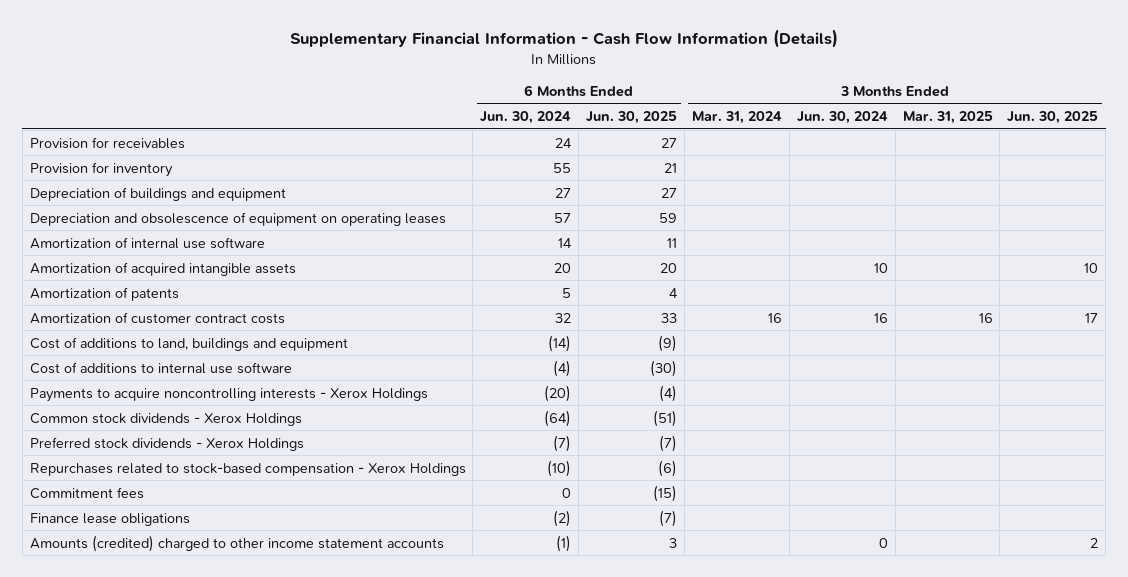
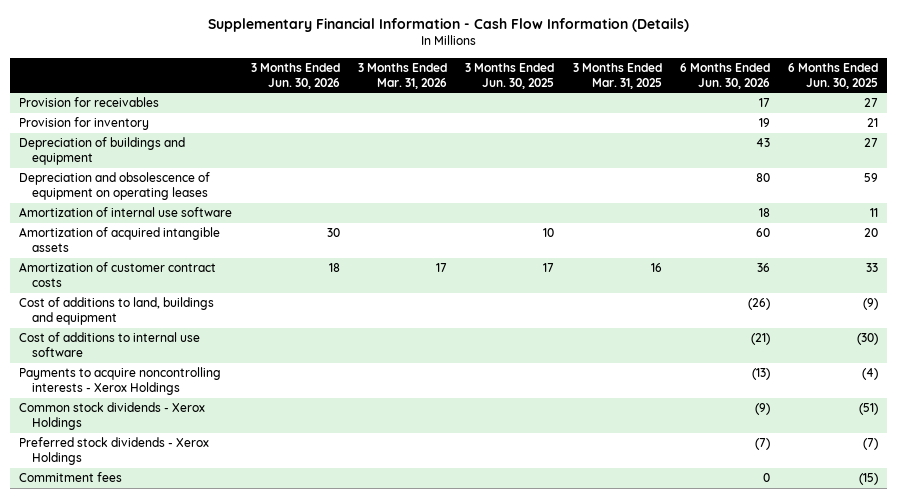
[480,110,572,124] Jun. 30, 2024 -> none
[691,110,782,124] Mar. 31, 2024 -> none
[796,110,888,124] Jun. 30, 2024 -> none
none -> [250,62,340,89] 3 Months Ended Jun. 30, 2026
none -> [357,62,447,89] 3 Months Ended Mar. 31, 2026
none -> [679,62,770,89] 6 Months Ended Jun. 30, 2026
[29,286,179,301] Amortization of patents -> none
[29,462,466,476] Repurchases related to stock-based compensation - Xerox Holdings -> none
[29,512,190,526] Finance lease obligations -> none
[29,534,444,552] Amounts (credited) charged to other income statement accounts -> none

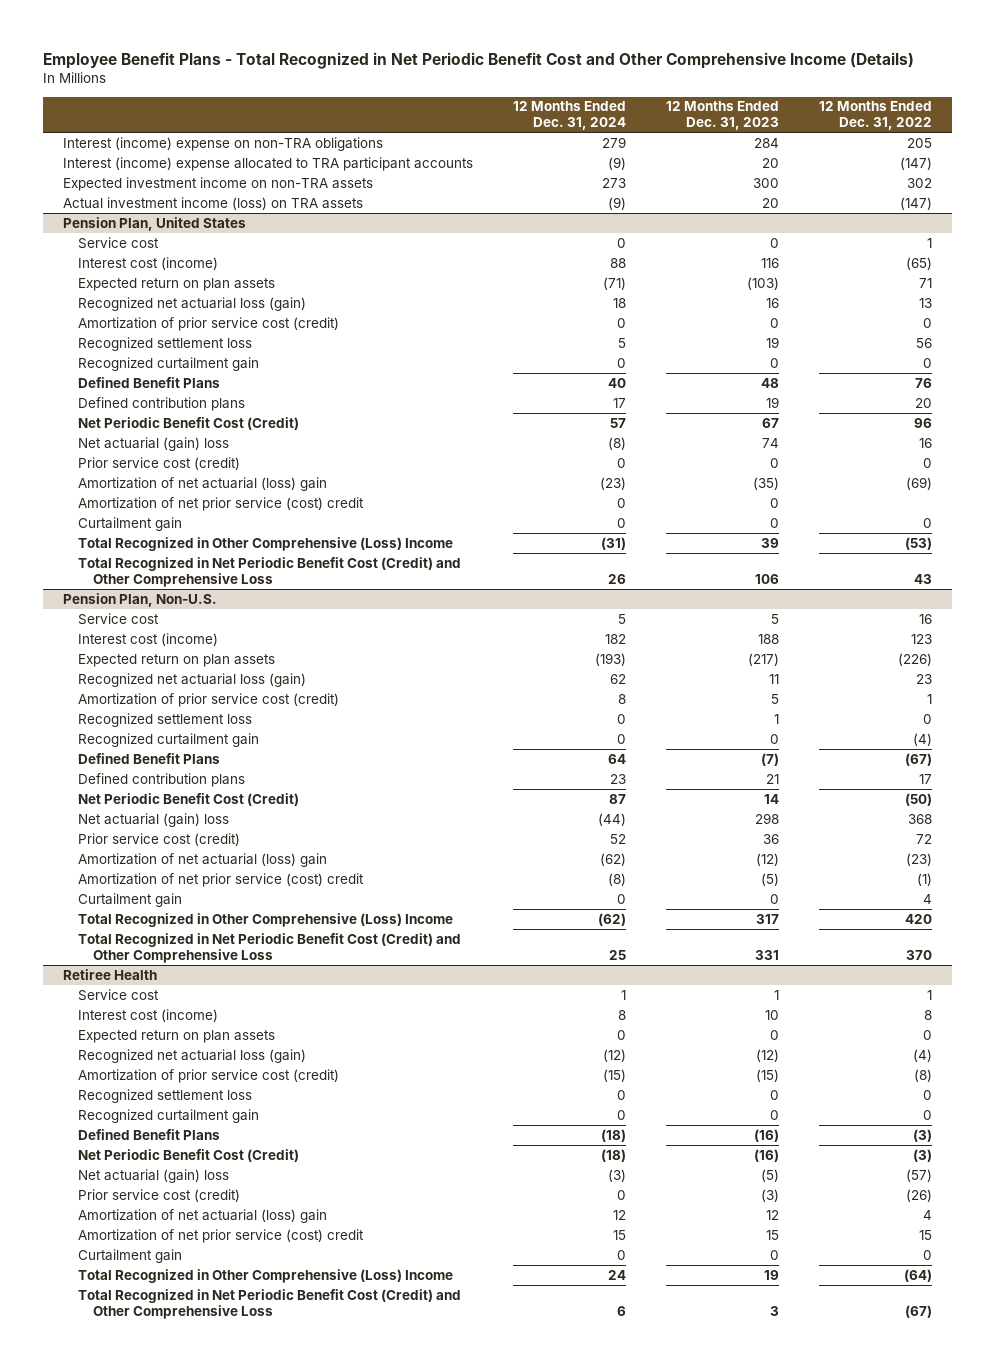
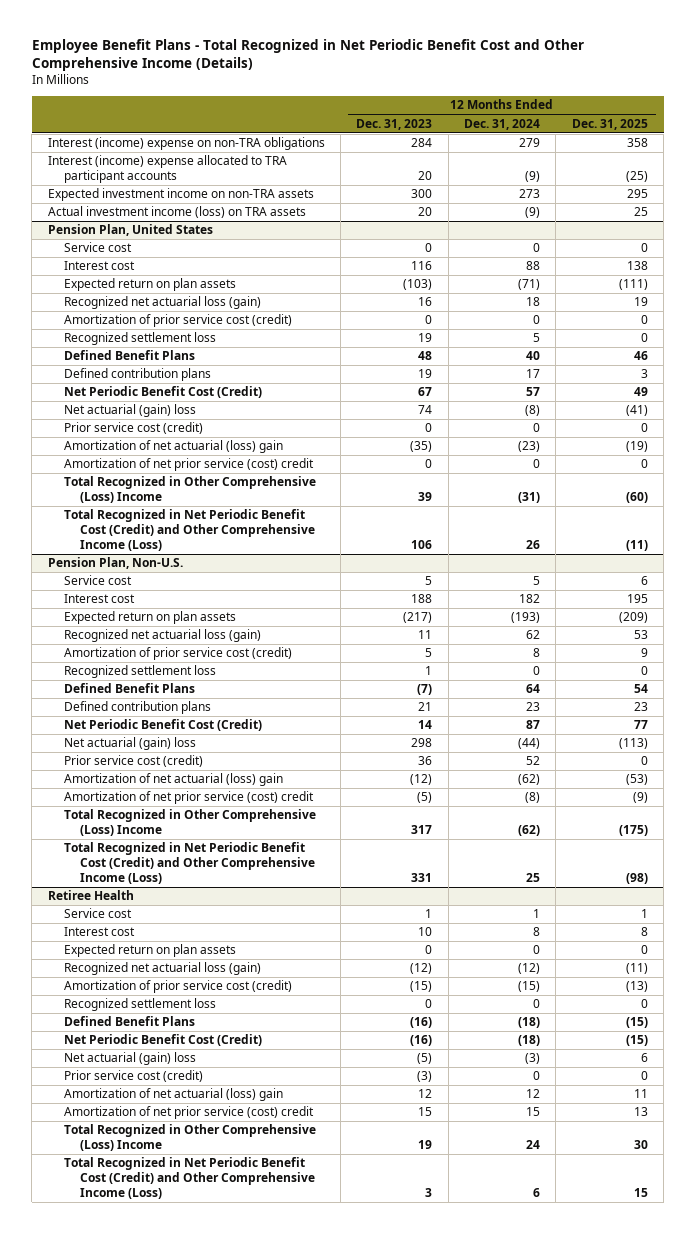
[818,101,932,131] 12 Months Ended Dec. 31, 2022 -> none
none -> [571,118,648,130] Dec. 31, 2025
[77,256,218,270] Interest cost (income) -> [63,261,135,271] Interest cost
[77,356,259,371] Recognized curtailment gain -> none
[77,516,182,531] Curtailment gain -> none
[77,556,461,587] Total Recognized in Net Periodic Benefit Cost (Credit) and Other Comprehensive Loss -> [63,509,315,552] Total Recognized in Net Periodic Benefit Cost (Credit) and Other Comprehensive Income (Loss)
[77,632,218,646] Interest cost (income) -> [63,594,135,604] Interest cost
[77,732,259,747] Recognized curtailment gain -> none
[77,892,182,907] Curtailment gain -> none
[77,932,461,963] Total Recognized in Net Periodic Benefit Cost (Credit) and Other Comprehensive Loss -> [63,842,315,885] Total Recognized in Net Periodic Benefit Cost (Credit) and Other Comprehensive Income (Loss)
[77,1008,218,1022] Interest cost (income) -> [63,927,135,937] Interest cost
[77,1108,259,1123] Recognized curtailment gain -> none
[77,1248,182,1263] Curtailment gain -> none
[77,1288,461,1319] Total Recognized in Net Periodic Benefit Cost (Credit) and Other Comprehensive Loss -> [63,1157,315,1200] Total Recognized in Net Periodic Benefit Cost (Credit) and Other Comprehensive Income (Loss)

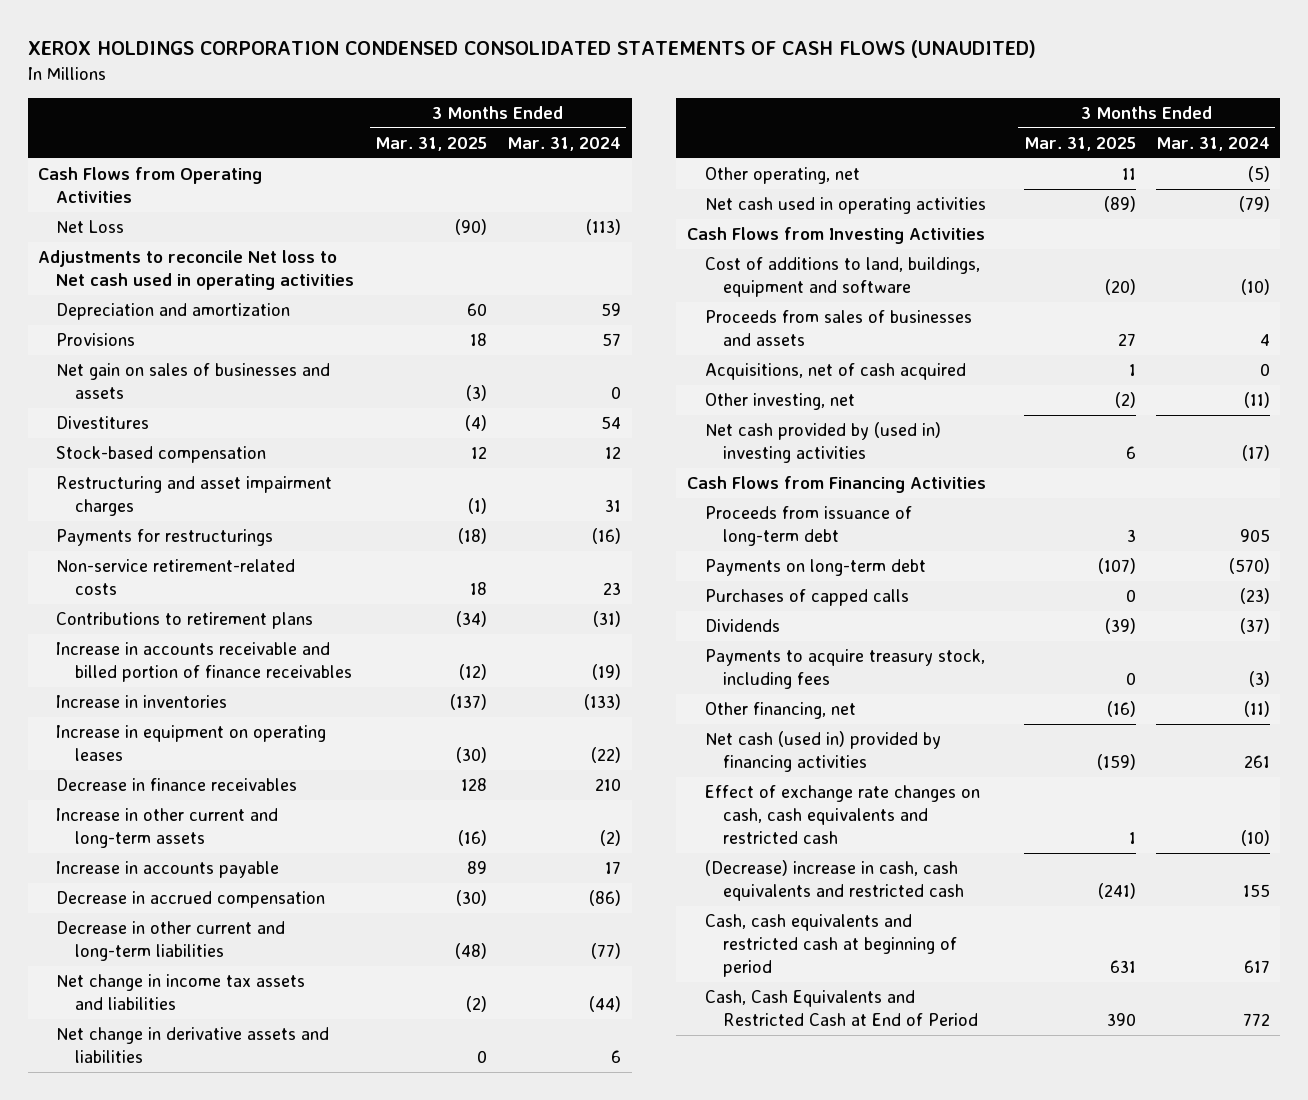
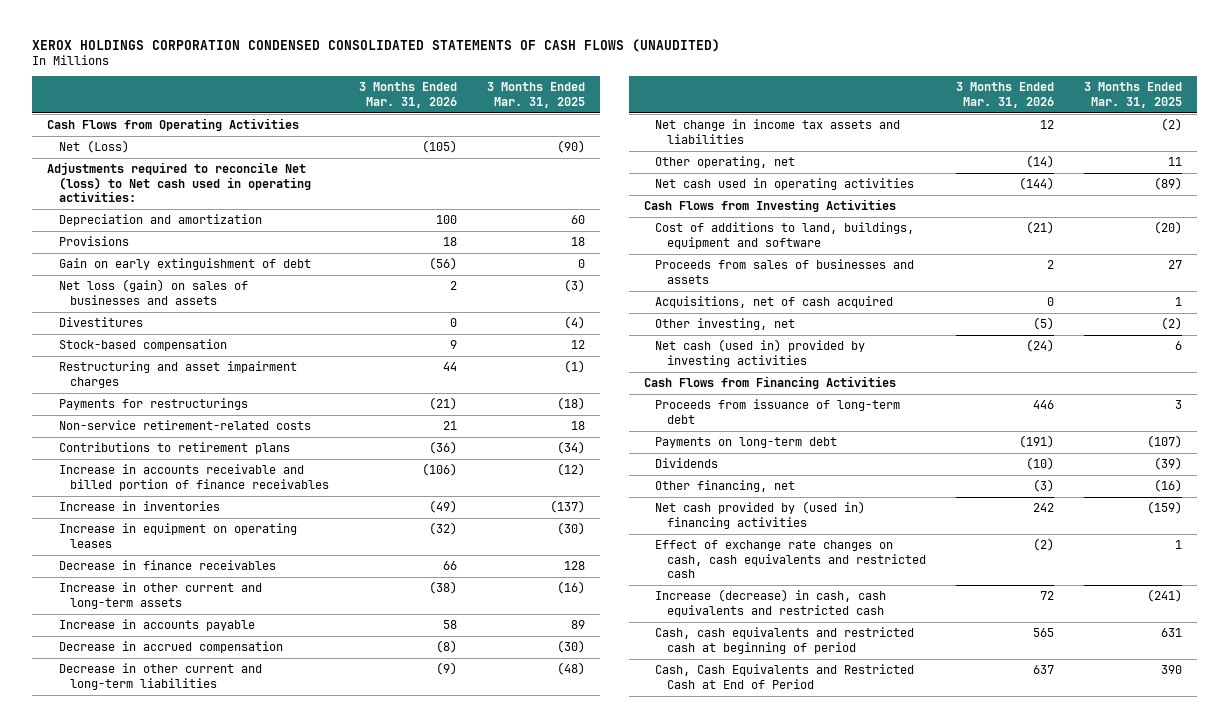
[507,136,622,151] Mar. 31, 2024 -> none
none -> [359,82,458,108] 3 Months Ended Mar. 31, 2026
[56,220,125,234] Net Loss -> [58,140,129,154] Net (Loss)
[37,250,355,291] Adjustments to reconcile Net loss to Net cash used in operating activities -> [46,162,311,202] Adjustments required to reconcile Net (loss) to Net cash used in operating activities:
none -> [58,258,311,271] Gain on early extinguishment of debt
[56,363,331,400] Net gain on sales of businesses and assets -> [58,279,248,305] Net loss (gain) on sales of businesses and assets
[56,1027,330,1064] Net change in derivative assets and liabilities -> none
[705,422,942,464] Net cash provided by (used in) investing activities -> [655,339,866,367] Net cash (used in) provided by investing activities
[705,589,910,607] Purchases of capped calls -> none
[705,649,986,690] Payments to acquire treasury stock, including fees -> none
[705,731,942,773] Net cash (used in) provided by financing activities -> [655,501,866,529] Net cash provided by (used in) financing activities
[705,860,965,902] (Decrease) increase in cash, cash equivalents and restricted cash -> [655,589,887,617] Increase (decrease) in cash, cash equivalents and restricted cash

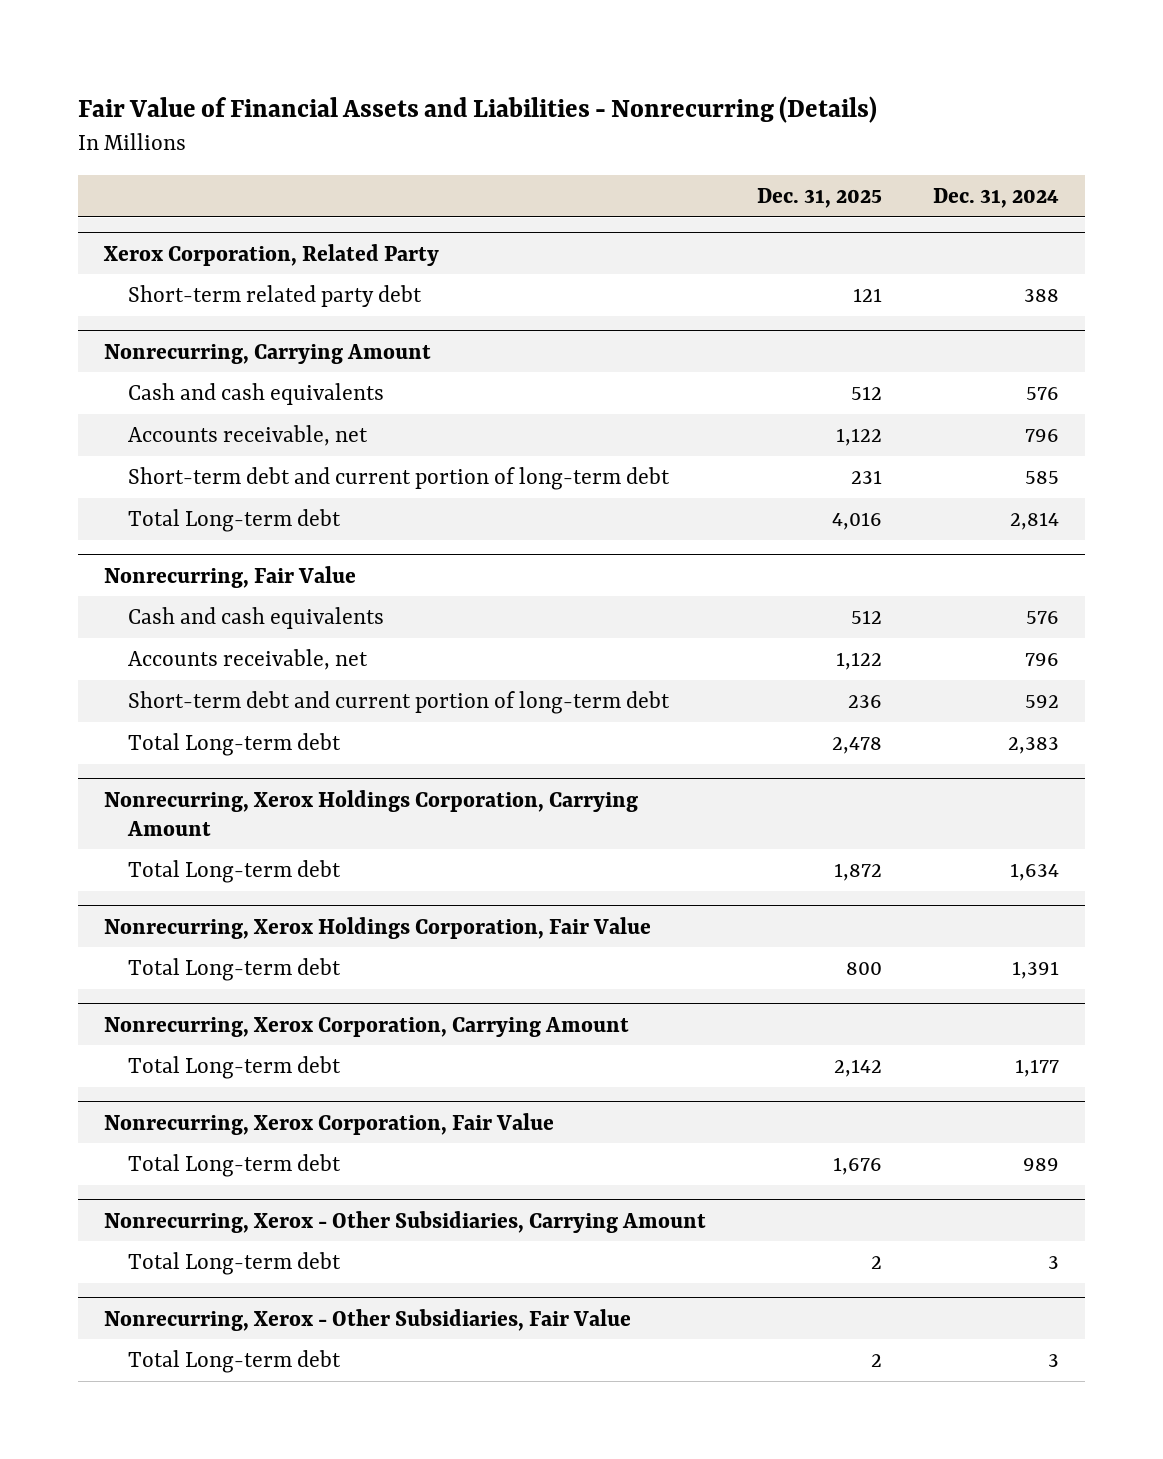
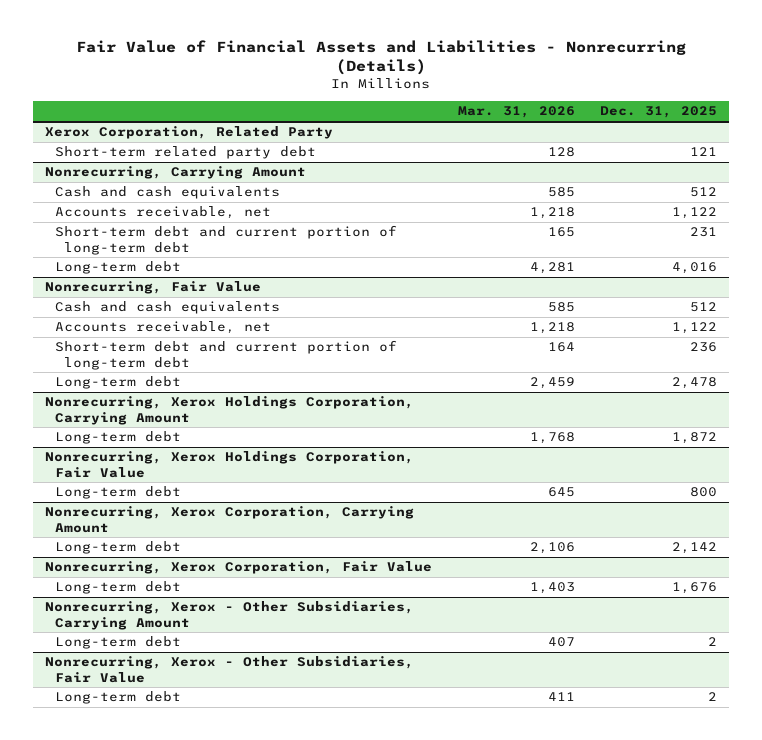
[933,187,1060,208] Dec. 31, 2024 -> none
none -> [457,106,575,119] Mar. 31, 2026
[127,509,341,533] Total Long-term debt -> [54,261,181,275] Long-term debt
[127,733,341,757] Total Long-term debt -> [54,376,181,390] Long-term debt
[127,860,341,884] Total Long-term debt -> [54,431,181,445] Long-term debt
[127,958,341,982] Total Long-term debt -> [54,486,181,500] Long-term debt
[127,1056,341,1080] Total Long-term debt -> [54,541,181,555] Long-term debt
[127,1154,341,1178] Total Long-term debt -> [54,581,181,595] Long-term debt
[127,1252,341,1276] Total Long-term debt -> [54,636,181,650] Long-term debt
[127,1350,341,1374] Total Long-term debt -> [54,691,181,705] Long-term debt

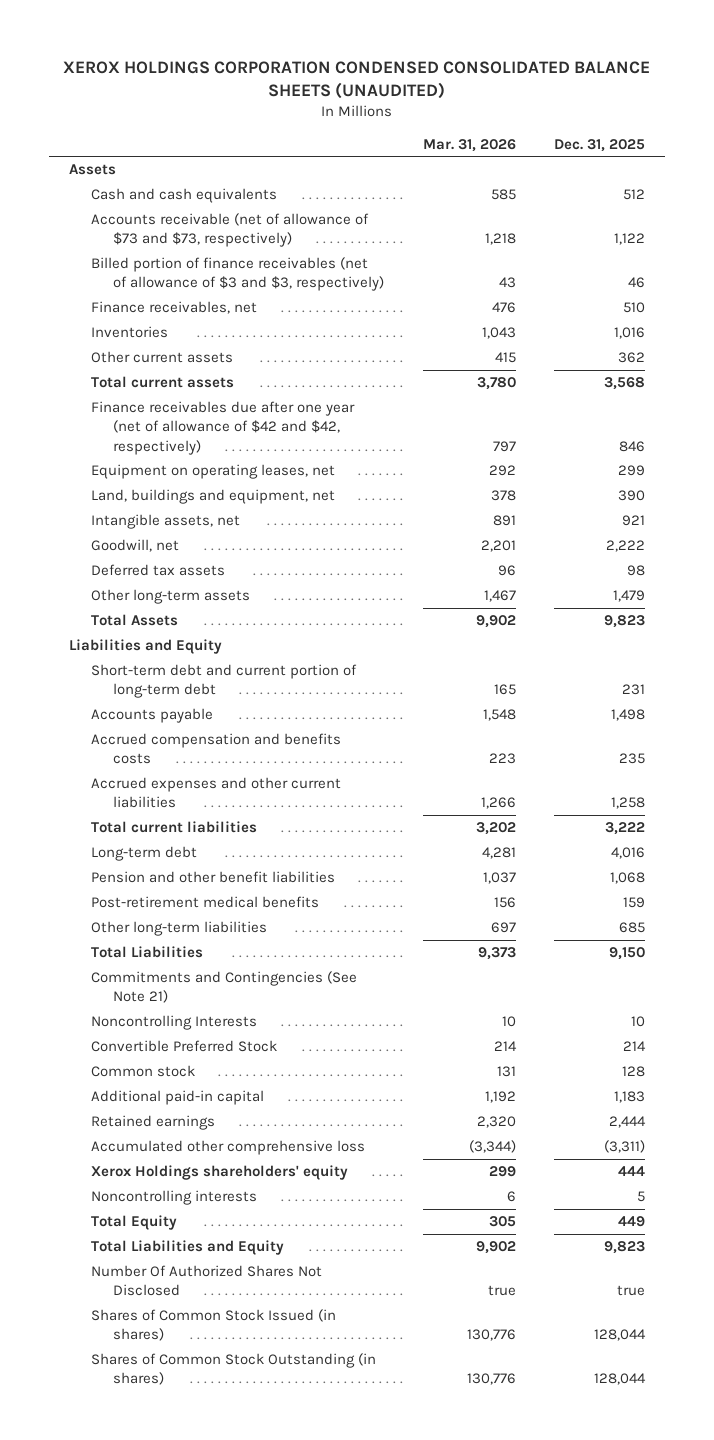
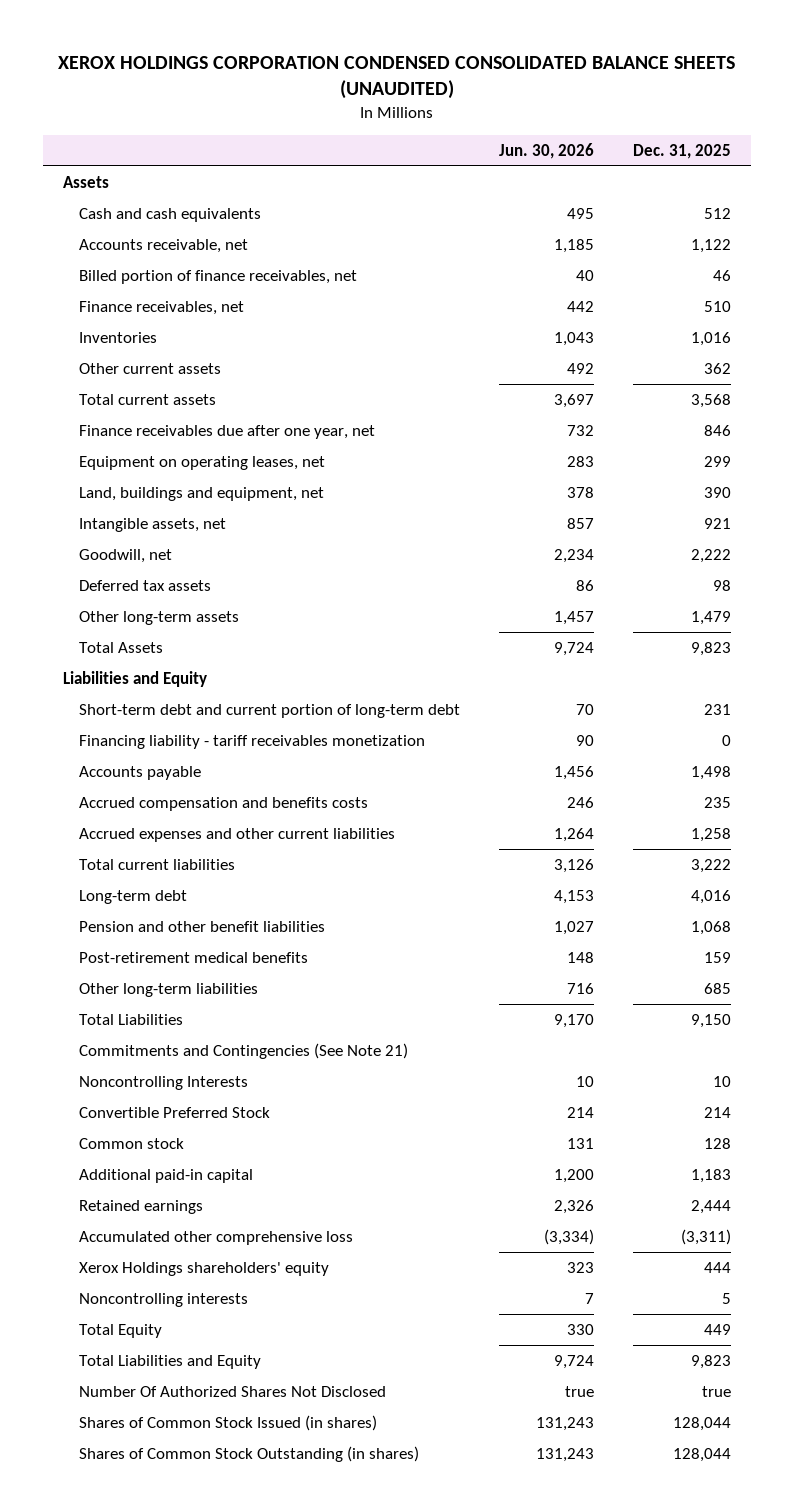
[422,138,516,152] Mar. 31, 2026 -> none
none -> [499,142,595,159] Jun. 30, 2026
[90,213,369,248] Accounts receivable (net of allowance of $73 and $73, respectively) -> [78,238,248,253] Accounts receivable, net
[90,257,384,292] Billed portion of finance receivables (net of allowance of $3 and $3, respectively) -> [78,269,357,284] Billed portion of finance receivables, net
[90,401,355,455] Finance receivables due after one year (net of allowance of $42 and $42, respectively) -> [78,424,375,439] Finance receivables due after one year, net
none -> [78,734,425,749] Financing liability - tariff receivables monetization

